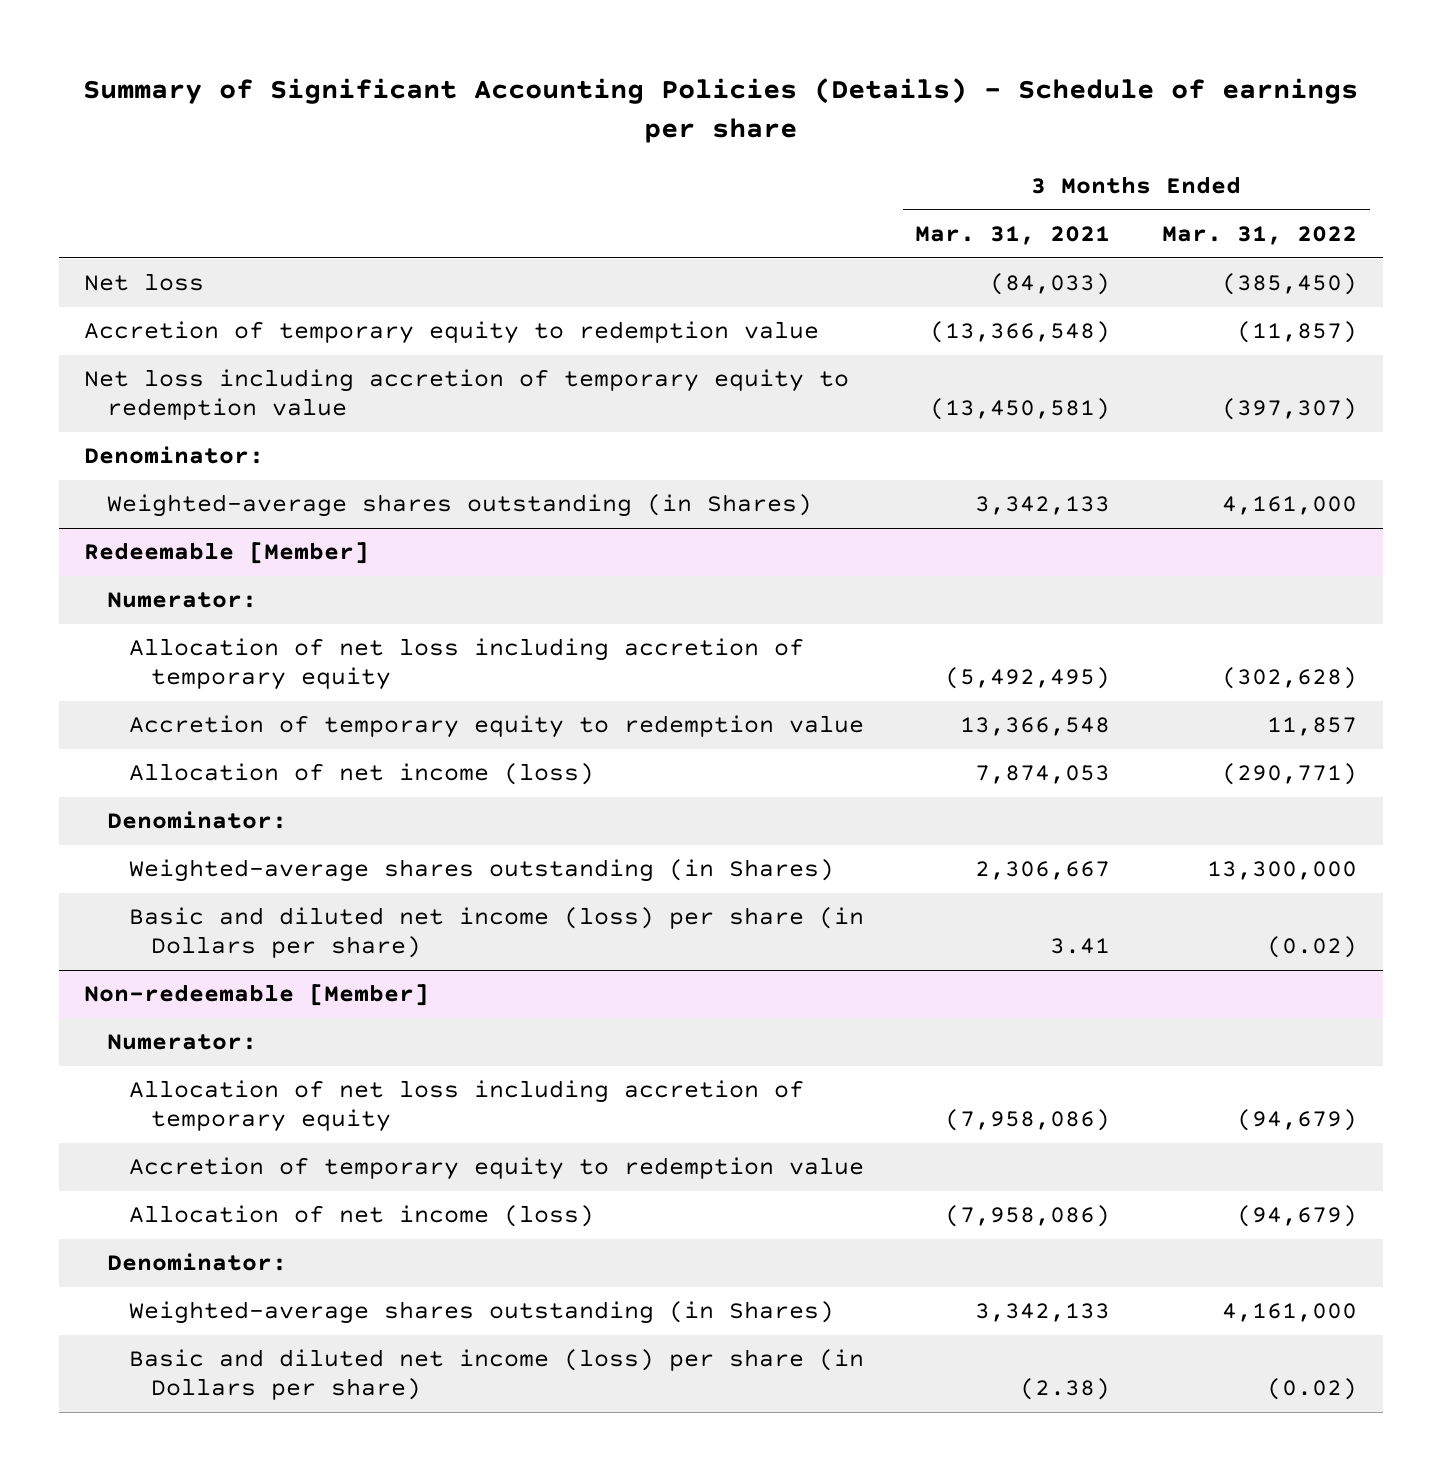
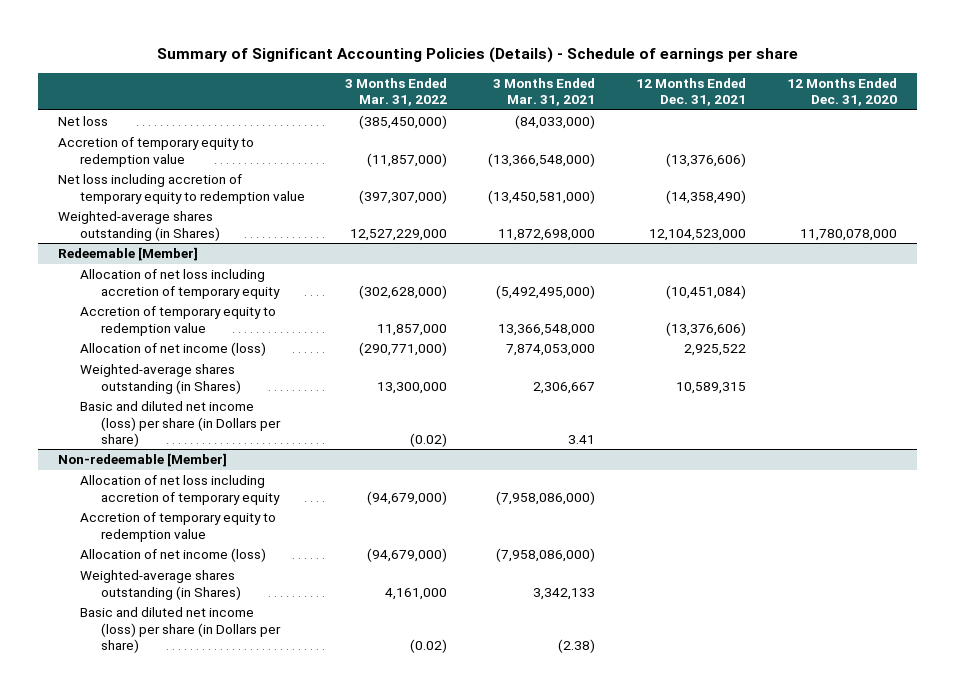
none -> [635,77,746,107] 12 Months Ended Dec. 31, 2021
none -> [786,77,897,107] 12 Months Ended Dec. 31, 2020
[84,446,265,465] Denominator: -> none
[990,273,1111,296] (84,033) -> [515,115,596,130] (84,033,000)
[1221,273,1357,296] (385,450) -> [359,115,448,130] (385,450,000)
[930,321,1111,344] (13,366,548) -> [488,152,596,167] (13,366,548,000)
[1236,321,1357,344] (11,857) -> [367,152,448,167] (11,857,000)
[930,398,1111,421] (13,450,581) -> [488,189,596,204] (13,450,581,000)
[1221,398,1357,421] (397,307) -> [359,189,448,204] (397,307,000)
[975,496,1111,516] 3,342,133 -> [498,228,596,241] 11,872,698,000
[1221,496,1357,516] 4,161,000 -> [350,228,448,241] 12,527,229,000
[106,592,257,609] Numerator: -> none
[106,811,287,830] Denominator: -> none
[945,667,1111,690] (5,492,495) -> [496,284,596,299] (5,492,495,000)
[1221,667,1357,690] (302,628) -> [359,284,448,299] (302,628,000)
[960,717,1111,737] 13,366,548 -> [498,323,596,336] 13,366,548,000
[1266,717,1357,737] 11,857 -> [377,323,448,336] 11,857,000
[975,765,1111,785] 7,874,053 -> [506,344,596,357] 7,874,053,000
[1221,763,1357,786] (290,771) -> [359,342,448,357] (290,771,000)
[106,1034,257,1051] Numerator: -> none
[945,1109,1111,1132] (7,958,086) -> [496,490,596,505] (7,958,086,000)
[1236,1109,1357,1132] (94,679) -> [367,490,448,505] (94,679,000)
[106,1253,287,1272] Denominator: -> none
[945,1205,1111,1228] (7,958,086) -> [496,548,596,563] (7,958,086,000)
[1236,1205,1357,1228] (94,679) -> [367,548,448,563] (94,679,000)

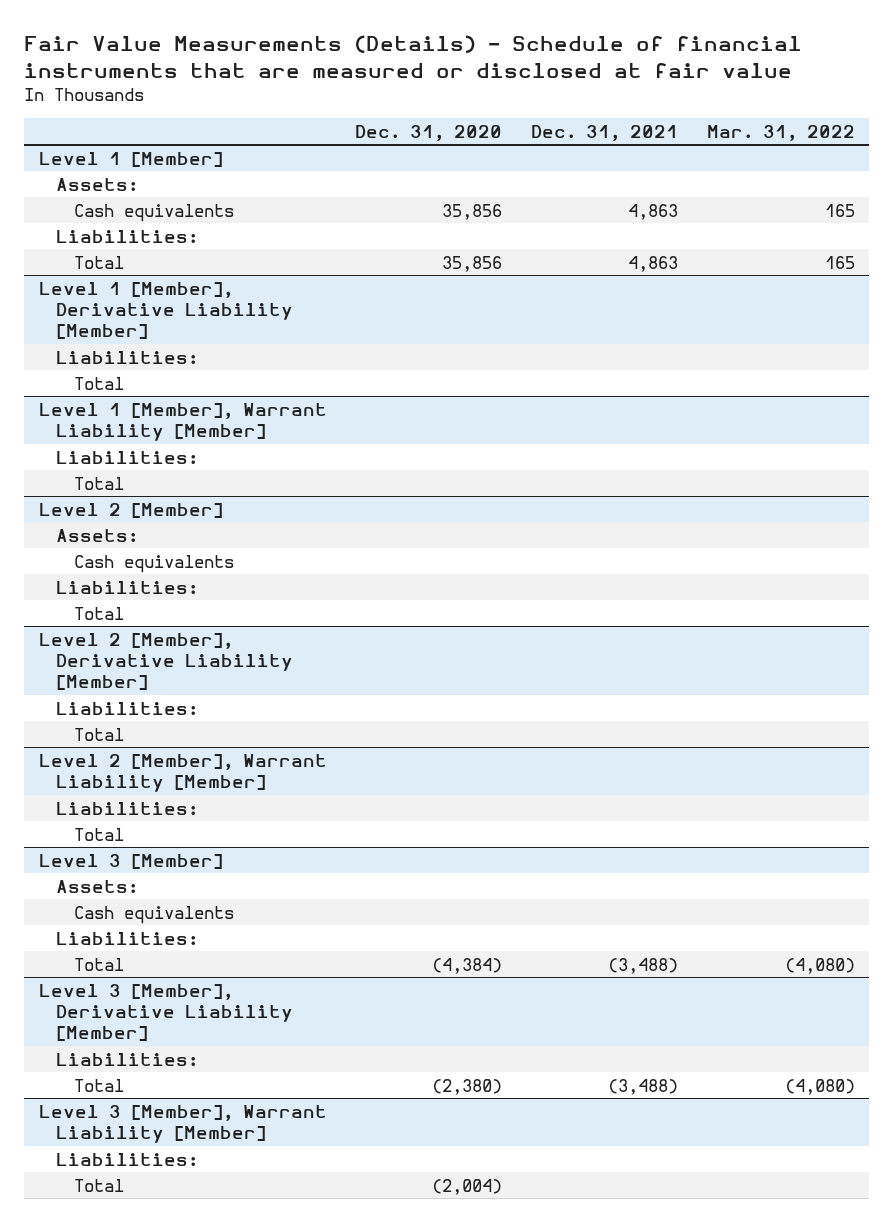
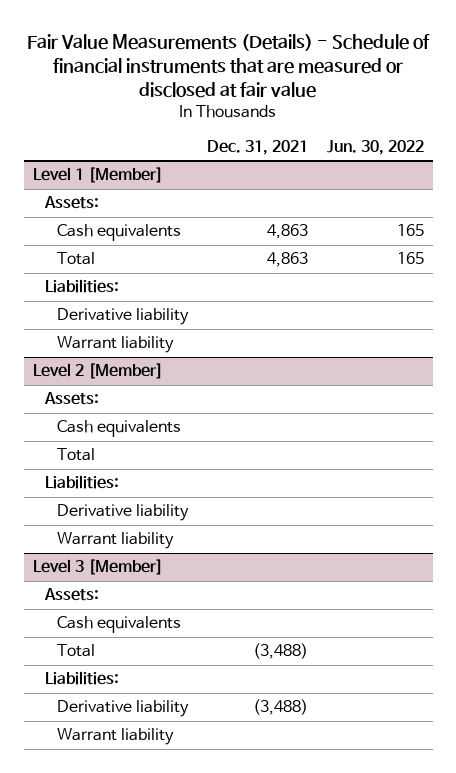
[355,124,503,141] Dec. 31, 2020 -> none
[706,124,855,141] Mar. 31, 2022 -> none
none -> [326,139,424,155] Jun. 30, 2022
[56,229,199,243] Liabilities: -> none
[38,281,294,340] Level 1 [Member], Derivative Liability [Member] -> none
[74,376,125,390] Total -> none
[38,402,327,442] Level 1 [Member], Warrant Liability [Member] -> none
[56,450,199,464] Liabilities: -> none
[74,476,125,490] Total -> none
none -> [57,308,190,326] Derivative liability
none -> [57,336,175,354] Warrant liability
[56,580,199,594] Liabilities: -> none
[38,632,294,691] Level 2 [Member], Derivative Liability [Member] -> none
[74,727,125,741] Total -> none
[38,753,327,793] Level 2 [Member], Warrant Liability [Member] -> none
[56,801,199,815] Liabilities: -> none
[74,827,125,841] Total -> none
none -> [57,504,190,522] Derivative liability
none -> [57,532,175,550] Warrant liability
[56,931,199,945] Liabilities: -> none
[38,983,294,1042] Level 3 [Member], Derivative Liability [Member] -> none
[38,1104,327,1144] Level 3 [Member], Warrant Liability [Member] -> none
[56,1152,199,1166] Liabilities: -> none
[74,1178,125,1192] Total -> none
[74,1078,125,1092] Total -> [57,700,190,718] Derivative liability
none -> [57,728,175,746] Warrant liability

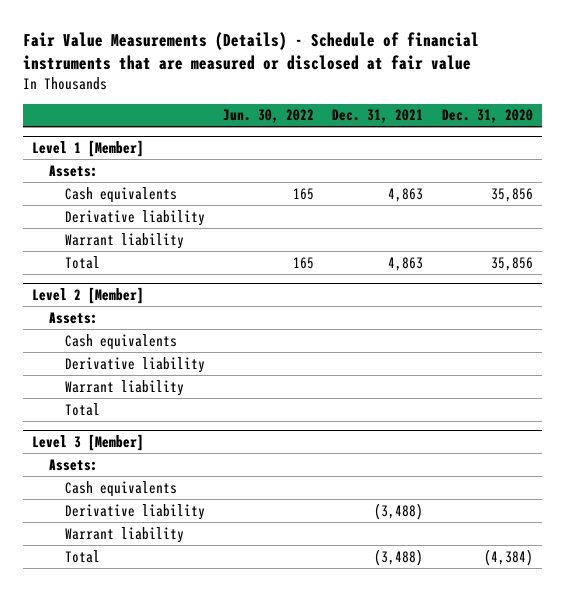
none -> [441,109,533,124] Dec. 31, 2020
[45,279,120,294] Liabilities: -> none
[57,252,96,266] Total -> [64,255,100,269] Total
[45,475,120,490] Liabilities: -> none
[57,448,96,462] Total -> [64,402,100,416] Total
[45,671,120,686] Liabilities: -> none
[57,644,96,658] Total -> [64,549,100,563] Total

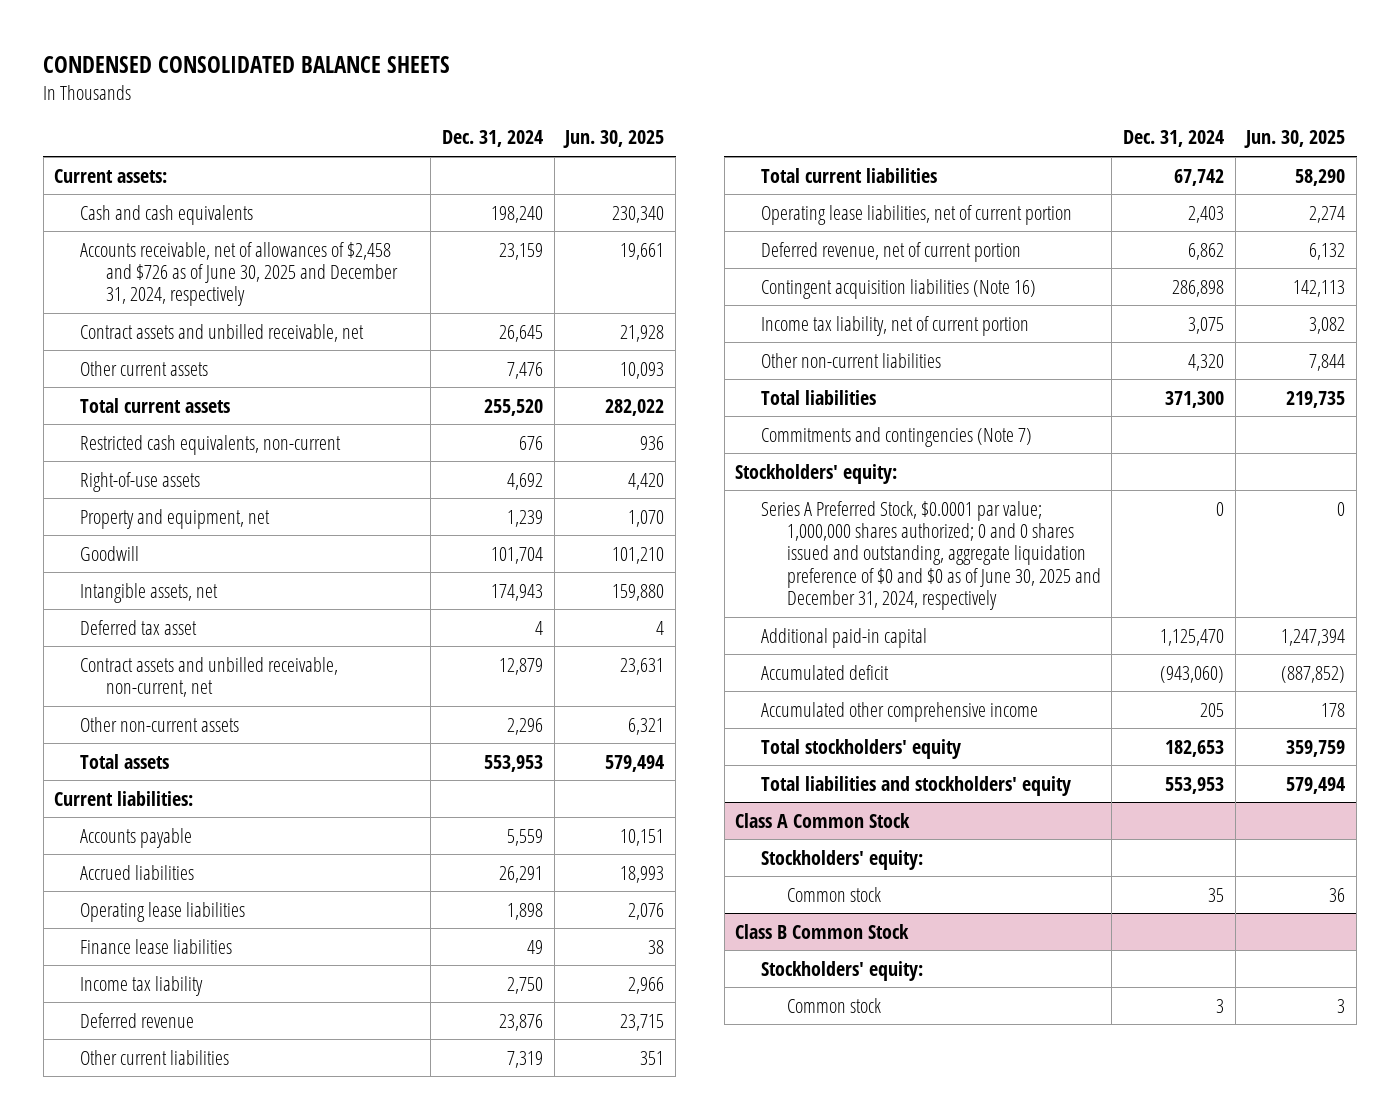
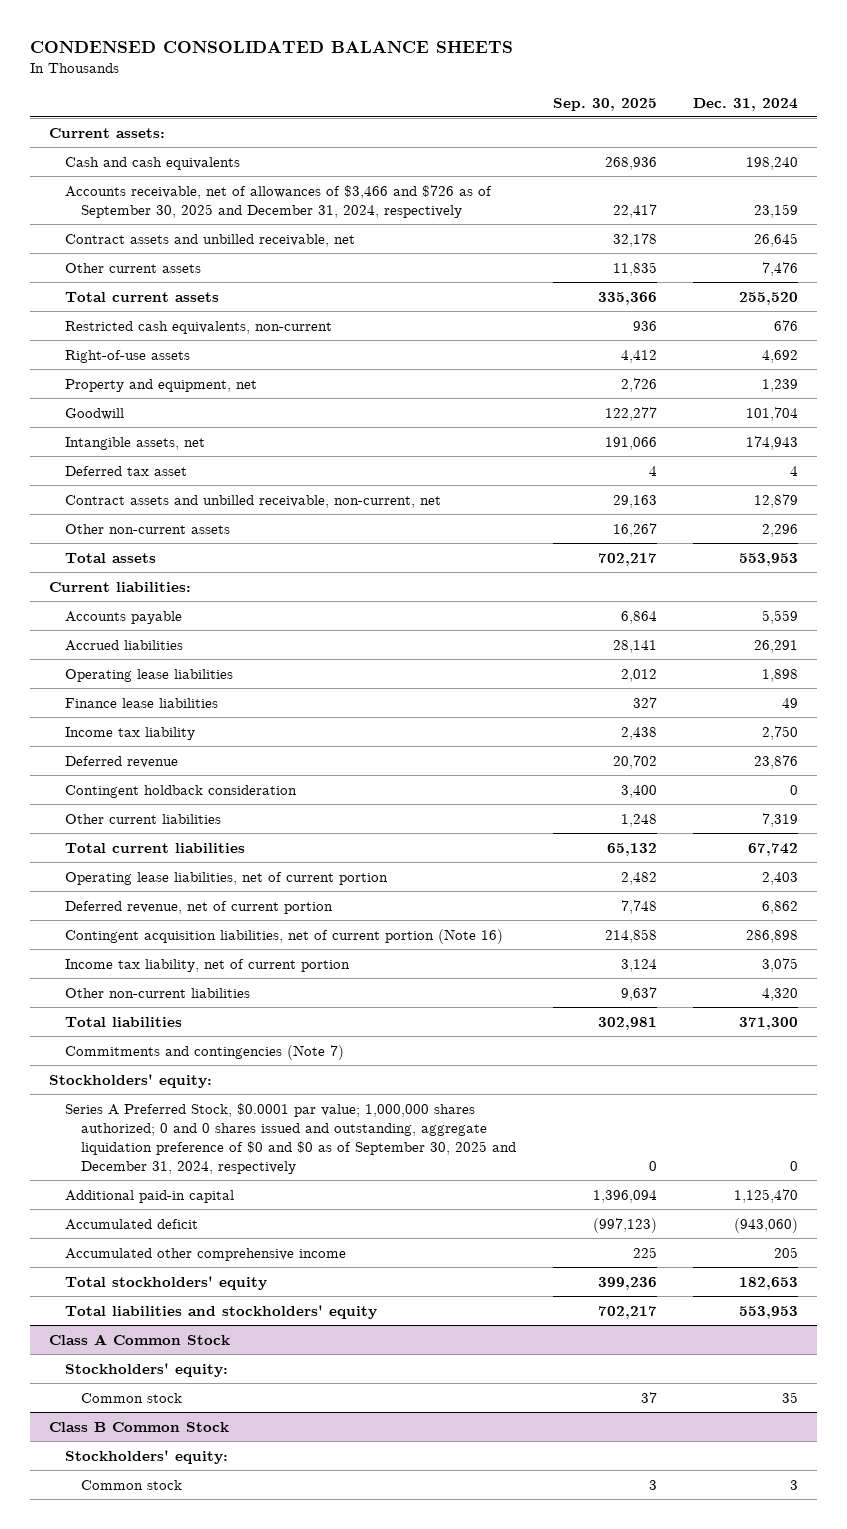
[563,130,665,149] Jun. 30, 2025 -> none
none -> [552,97,657,111] Sep. 30, 2025
[79,241,398,307] Accounts receivable, net of allowances of $2,458 and $726 as of June 30, 2025 and December 31, 2024, respectively -> [64,184,492,218] Accounts receivable, net of allowances of $3,466 and $726 as of September 30, 2025 and December 31, 2024, respectively
none -> [64,784,297,798] Contingent holdback consideration
[760,278,1036,299] Contingent acquisition liabilities (Note 16) -> [64,928,503,944] Contingent acquisition liabilities, net of current portion (Note 16)
[760,500,1101,611] Series A Preferred Stock, $0.0001 par value; 1,000,000 shares authorized; 0 and 0 shares issued and outstanding, aggregate liquidation preference of $0 and $0 as of June 30, 2025 and December 31, 2024, respectively -> [64,1102,516,1175] Series A Preferred Stock, $0.0001 par value; 1,000,000 shares authorized; 0 and 0 shares issued and outstanding, aggregate liquidation preference of $0 and $0 as of September 30, 2025 and December 31, 2024, respectively

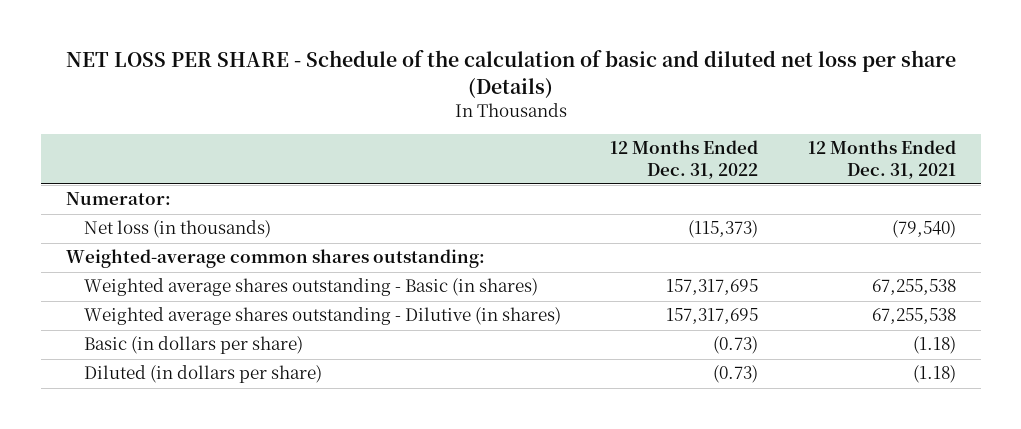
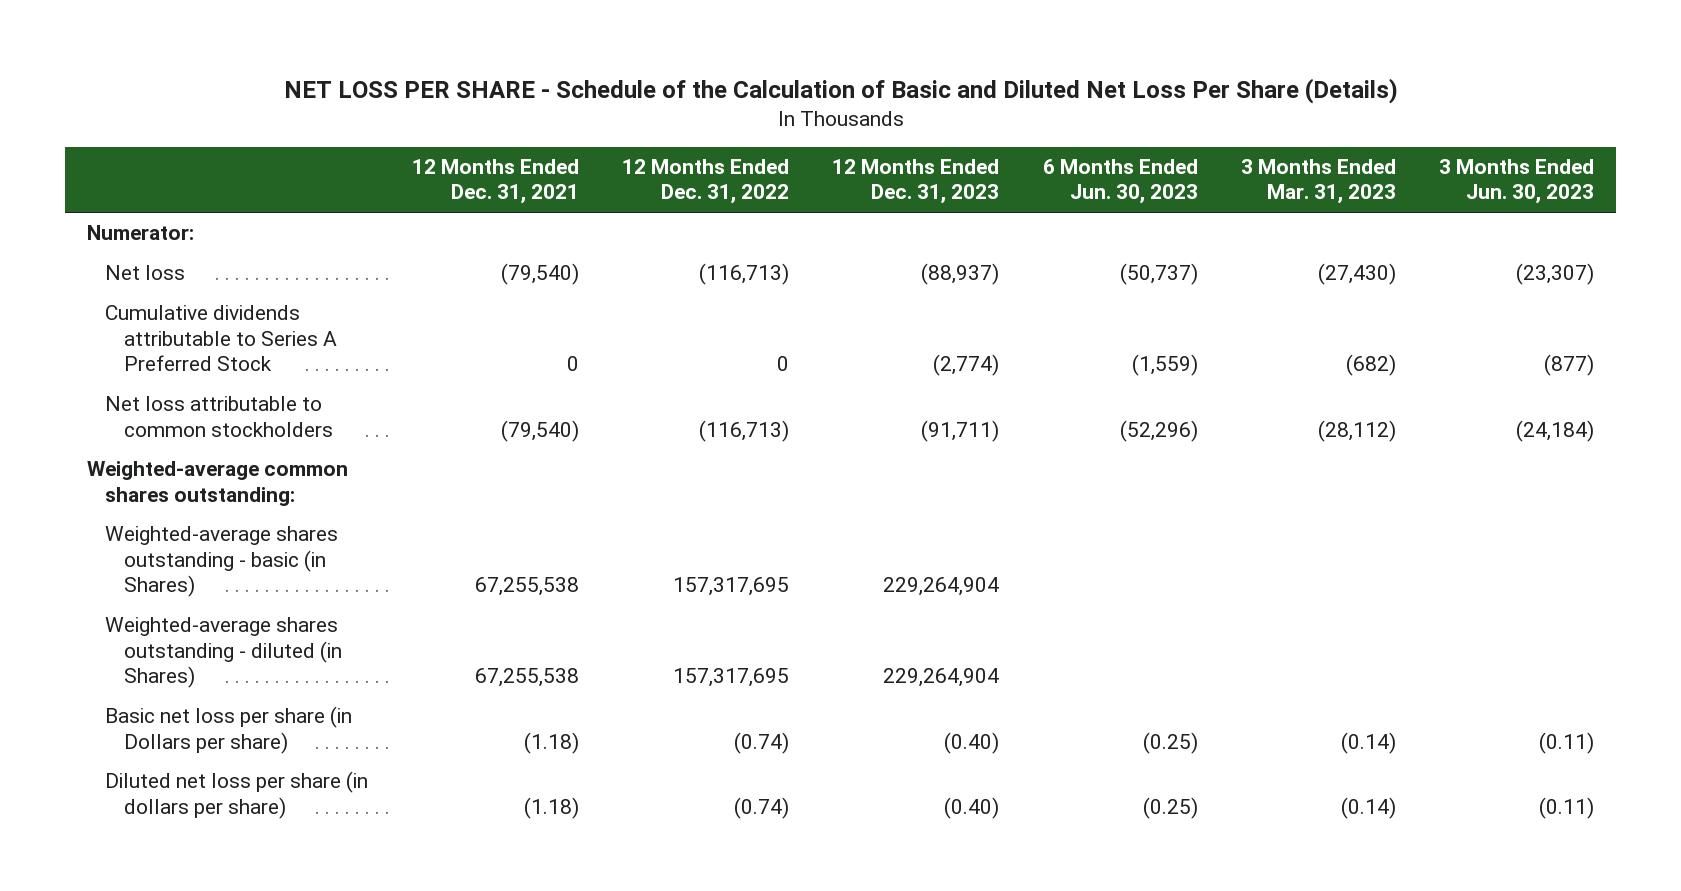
[65,50,956,98] NET LOSS PER SHARE - Schedule of the calculation of basic and diluted net loss per share (Details) -> [283,77,1398,104] NET LOSS PER SHARE - Schedule of the Calculation of Basic and Diluted Net Loss Per Share (Details)
none -> [832,159,1000,205] 12 Months Ended Dec. 31, 2023
none -> [1042,159,1198,205] 6 Months Ended Jun. 30, 2023
none -> [1240,159,1396,205] 3 Months Ended Mar. 31, 2023
none -> [1439,159,1595,205] 3 Months Ended Jun. 30, 2023
[84,220,272,239] Net loss (in thousands) -> [105,265,186,281] Net loss
[688,220,759,239] (115,373) -> [698,263,789,286] (116,713)
none -> [105,305,337,372] Cumulative dividends attributable to Series A Preferred Stock
none -> [105,396,333,437] Net loss attributable to common stockholders
[84,278,539,297] Weighted average shares outstanding - Basic (in shares) -> [105,526,339,598] Weighted-average shares outstanding - basic (in Shares)
[84,307,562,326] Weighted average shares outstanding - Dilutive (in shares) -> [105,617,342,689] Weighted-average shares outstanding - diluted (in Shares)
[84,336,304,355] Basic (in dollars per share) -> [105,706,353,754] Basic net loss per share (in Dollars per share)
[713,336,759,355] (0.73) -> [733,731,789,754] (0.74)
[84,365,323,384] Diluted (in dollars per share) -> [105,771,369,819] Diluted net loss per share (in dollars per share)
[713,365,759,384] (0.73) -> [733,796,789,819] (0.74)

